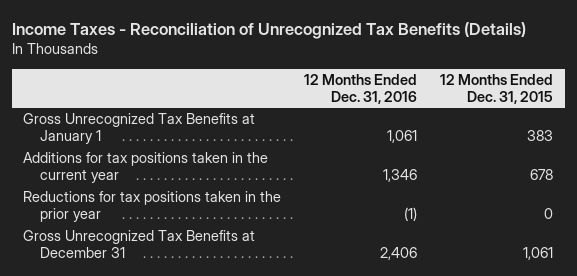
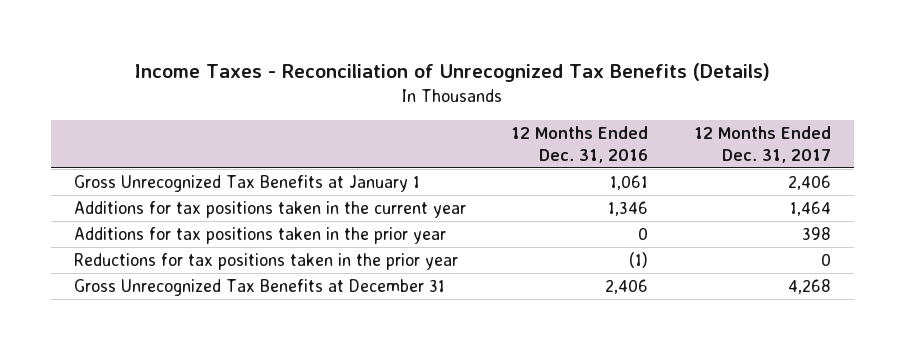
[440,73,554,104] 12 Months Ended Dec. 31, 2015 -> none
none -> [694,125,832,163] 12 Months Ended Dec. 31, 2017
none -> [73,227,446,245] Additions for tax positions taken in the prior year

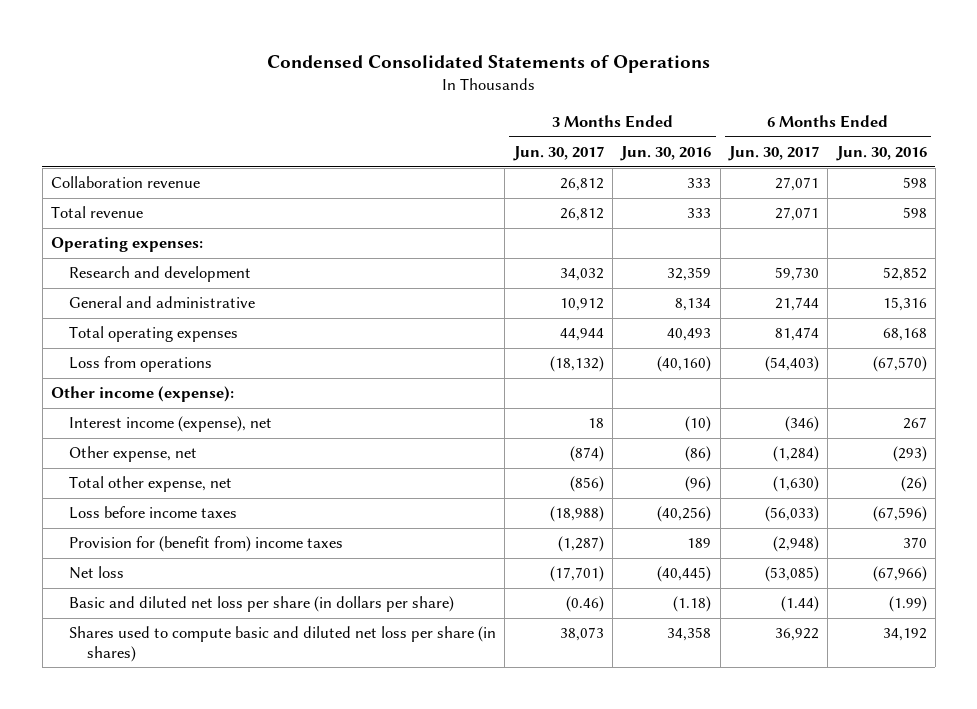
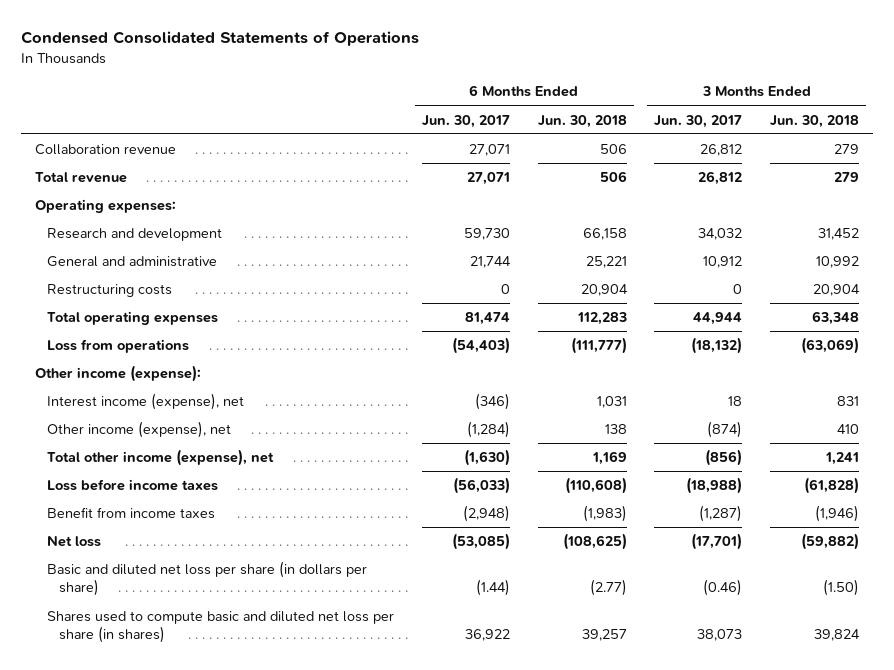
[620,146,712,162] Jun. 30, 2016 -> none
[835,146,927,162] Jun. 30, 2016 -> none
none -> [537,114,627,128] Jun. 30, 2018
none -> [770,114,860,128] Jun. 30, 2018
none -> [47,284,173,298] Restructuring costs
[69,446,198,463] Other expense, net -> [47,421,232,439] Other income (expense), net
[69,476,233,493] Total other expense, net -> [47,449,275,467] Total other income (expense), net
[69,536,344,553] Provision for (benefit from) income taxes -> [47,507,216,520] Benefit from income taxes

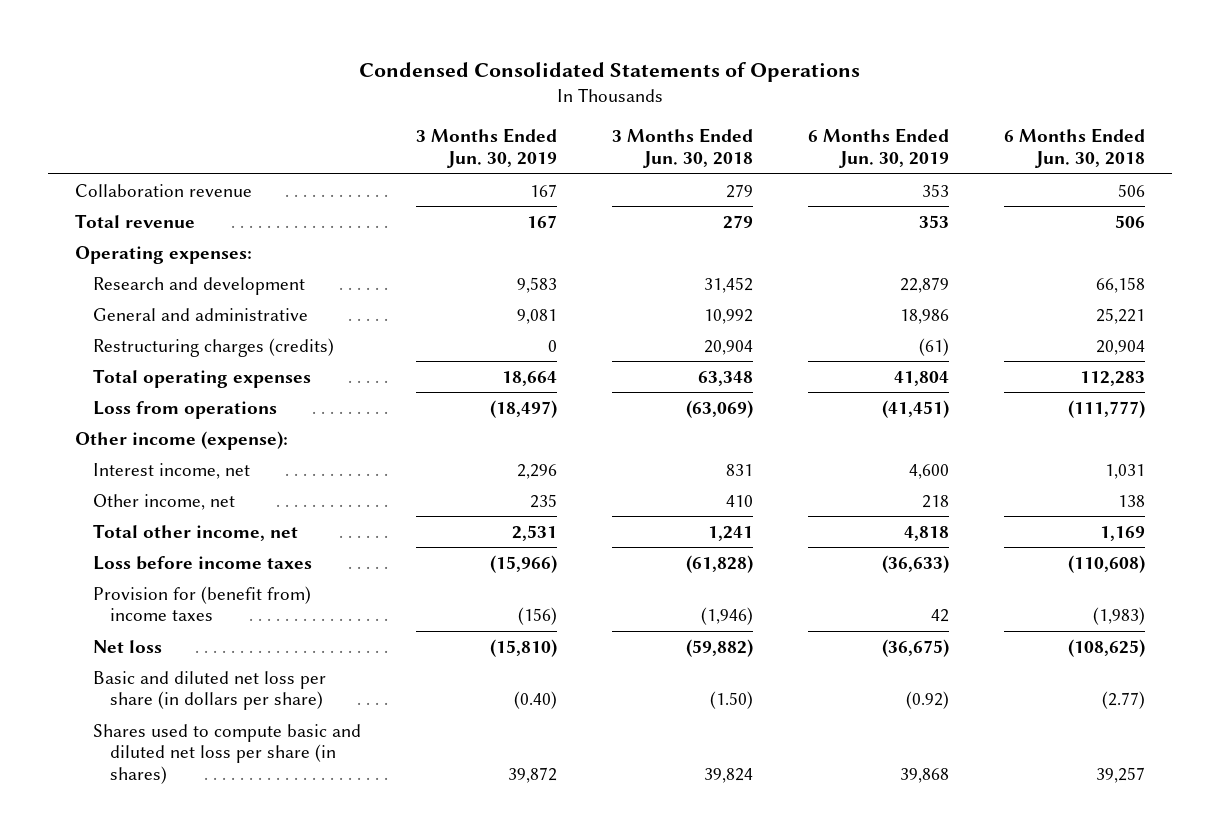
[421,114,510,128] Jun. 30, 2017 -> none
[654,114,743,128] Jun. 30, 2017 -> none
none -> [415,128,557,169] 3 Months Ended Jun. 30, 2019
none -> [807,128,949,169] 6 Months Ended Jun. 30, 2019
[47,284,173,298] Restructuring costs -> [92,337,334,357] Restructuring charges (credits)
[47,393,245,411] Interest income (expense), net -> [92,462,250,479] Interest income, net
[47,421,232,439] Other income (expense), net -> [92,493,235,510] Other income, net
[47,449,275,467] Total other income (expense), net -> [92,523,298,541] Total other income, net
[47,507,216,520] Benefit from income taxes -> [92,585,311,622] Provision for (benefit from) income taxes

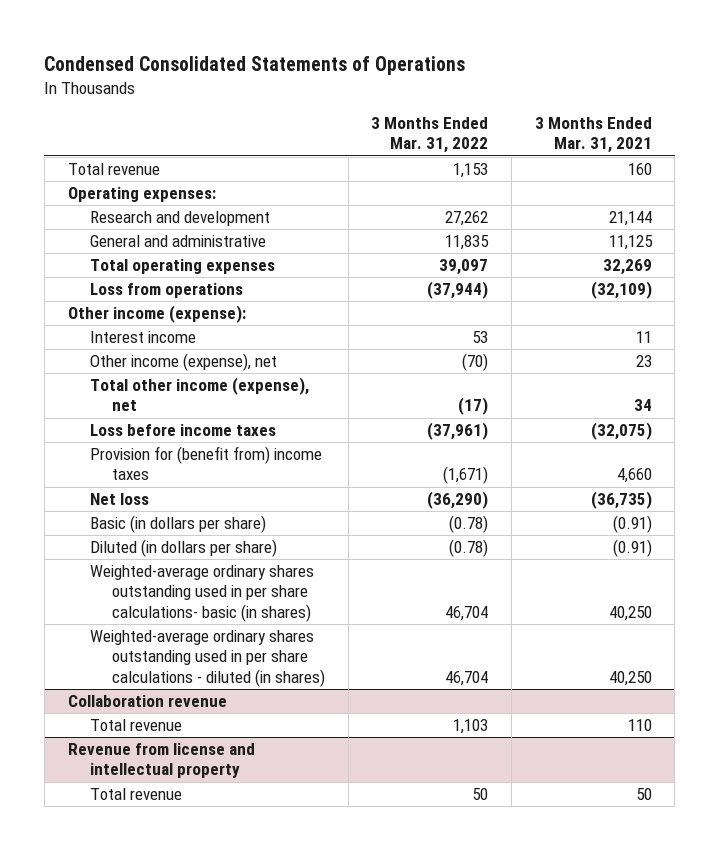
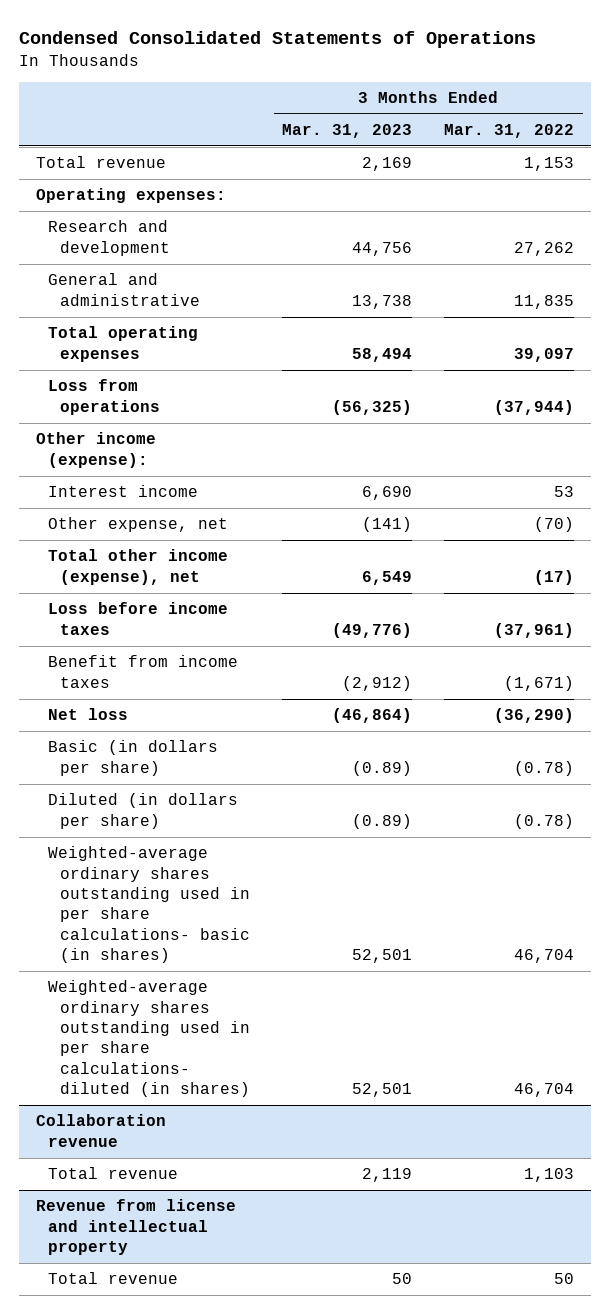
[534,117,652,154] 3 Months Ended Mar. 31, 2021 -> none
none -> [281,124,412,139] Mar. 31, 2023
[89,353,277,372] Other income (expense), net -> [47,517,228,533] Other expense, net
[89,446,322,481] Provision for (benefit from) income taxes -> [47,655,238,688] Benefit from income taxes
[89,630,325,687] Weighted-average ordinary shares outstanding used in per share calculations - diluted (in shares) -> [47,980,250,1098] Weighted-average ordinary shares outstanding used in per share calculations- diluted (in shares)

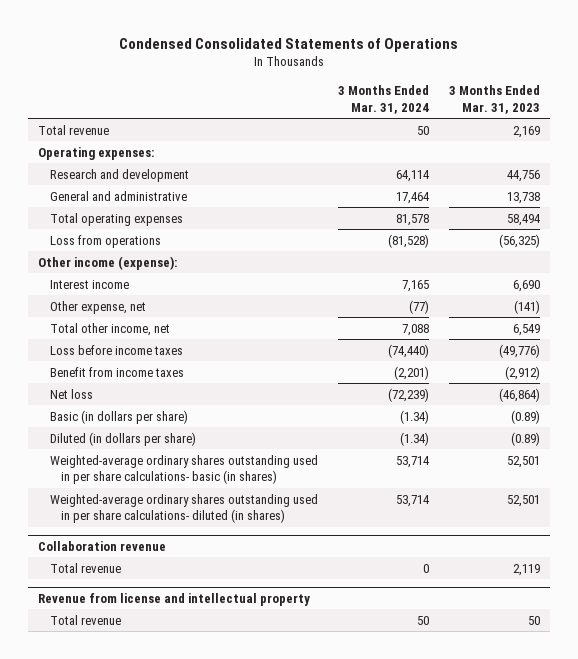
[444,124,575,139] Mar. 31, 2022 -> none
none -> [338,85,430,114] 3 Months Ended Mar. 31, 2024
[47,549,228,585] Total other income (expense), net -> [49,322,170,336] Total other income, net

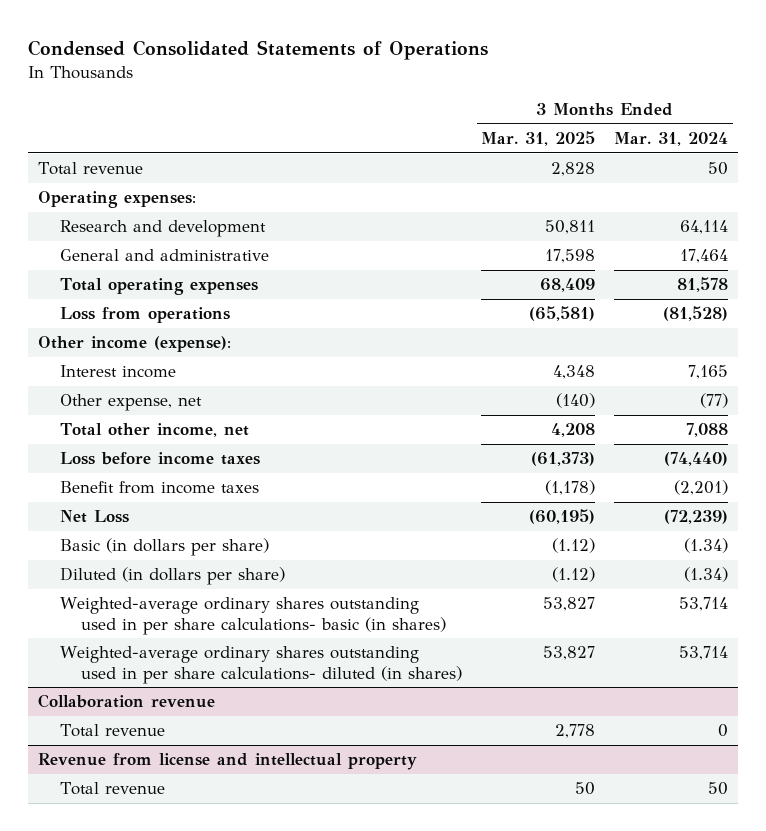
[449,85,541,114] 3 Months Ended Mar. 31, 2023 -> none
none -> [481,131,596,147] Mar. 31, 2025
[49,388,93,399] Net loss -> [59,510,129,524] Net Loss

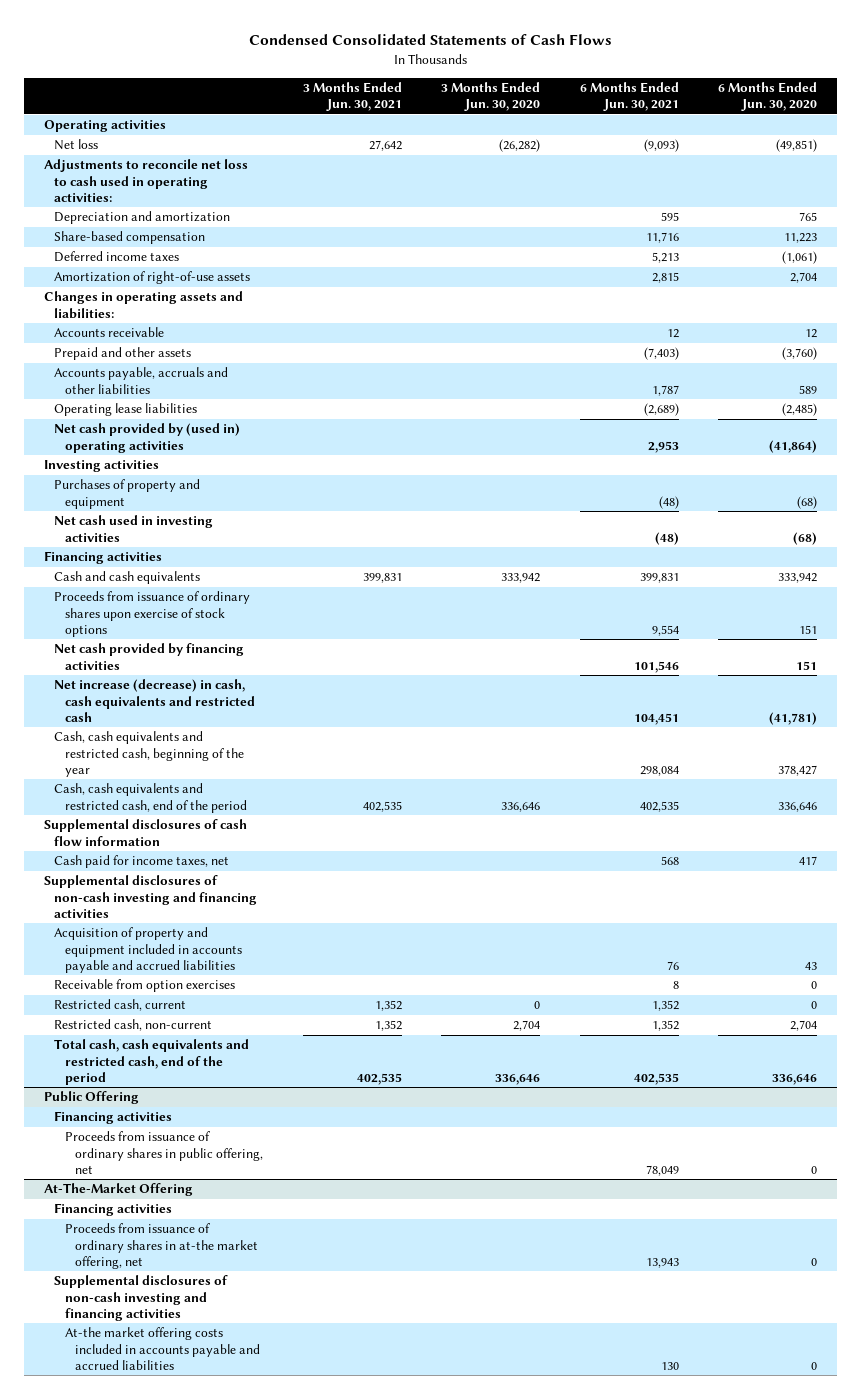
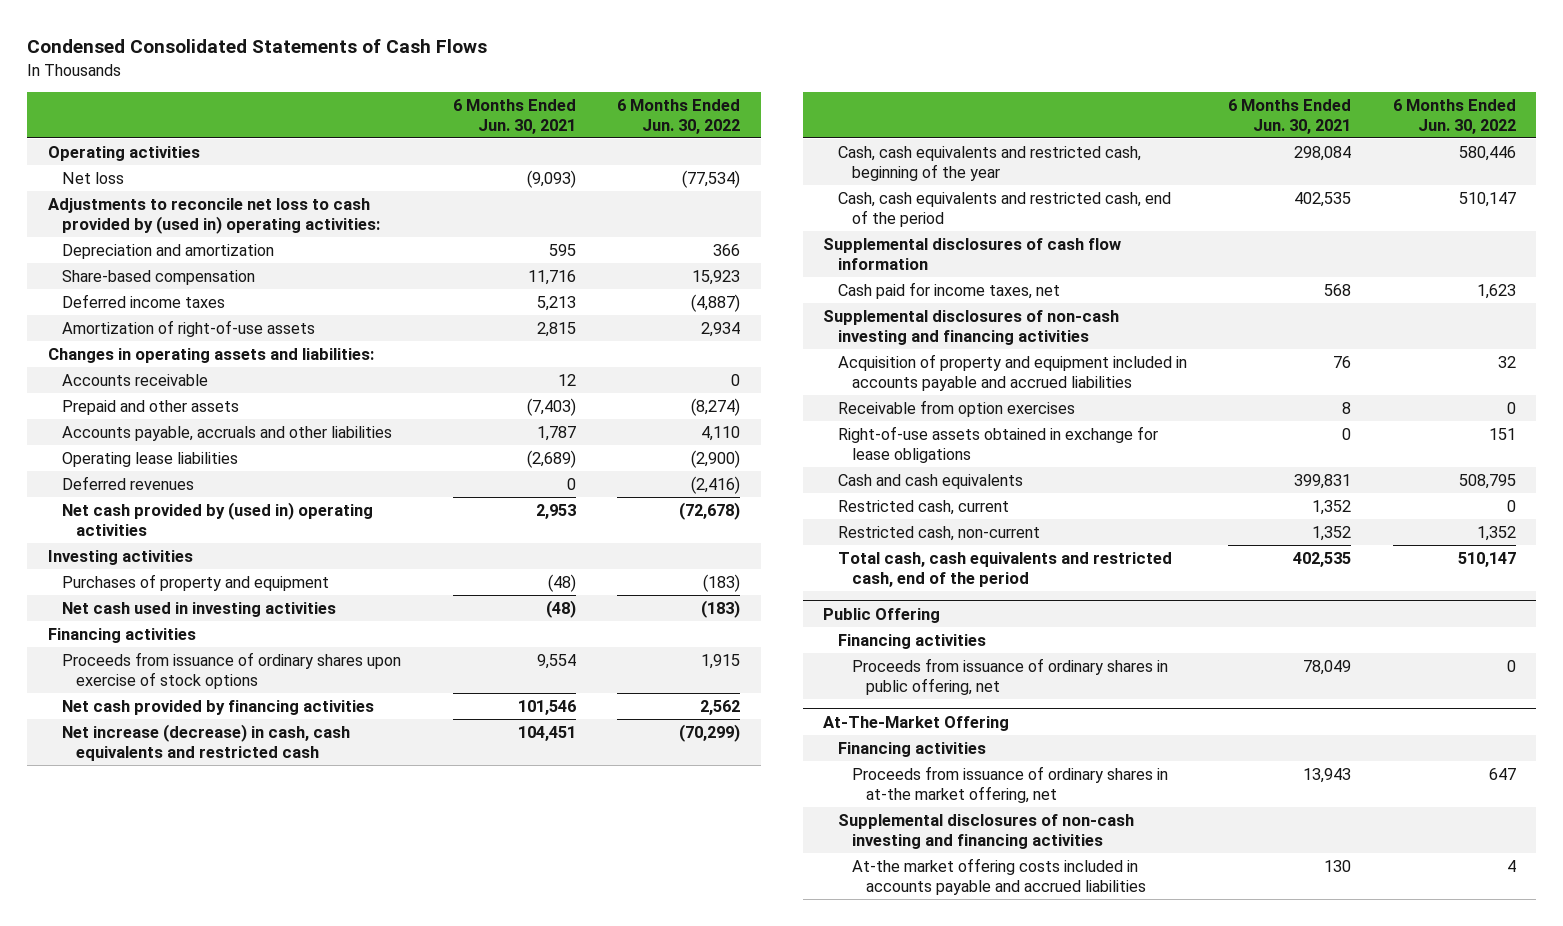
[302,81,402,112] 3 Months Ended Jun. 30, 2021 -> none
[441,81,541,112] 3 Months Ended Jun. 30, 2020 -> none
[718,81,818,112] 6 Months Ended Jun. 30, 2020 -> none
none -> [617,99,741,134] 6 Months Ended Jun. 30, 2022
[43,159,248,202] Adjustments to reconcile net loss to cash used in operating activities: -> [47,197,381,234] Adjustments to reconcile net loss to cash provided by (used in) operating activities:
none -> [62,475,195,490] Deferred revenues
none -> [837,425,1158,463] Right-of-use assets obtained in exchange for lease obligations
[54,571,201,585] Cash and cash equivalents -> [837,473,1023,489] Cash and cash equivalents

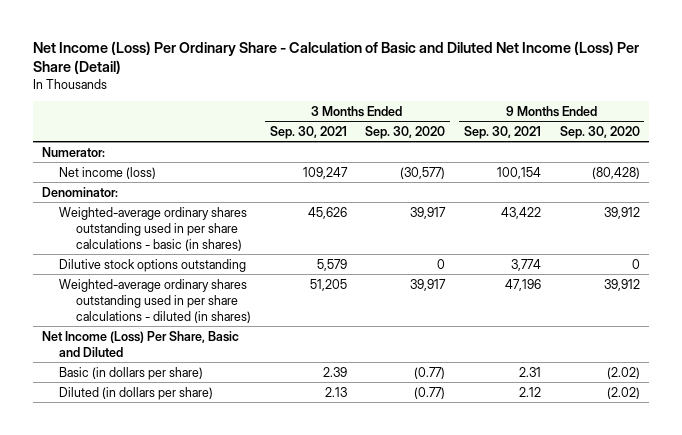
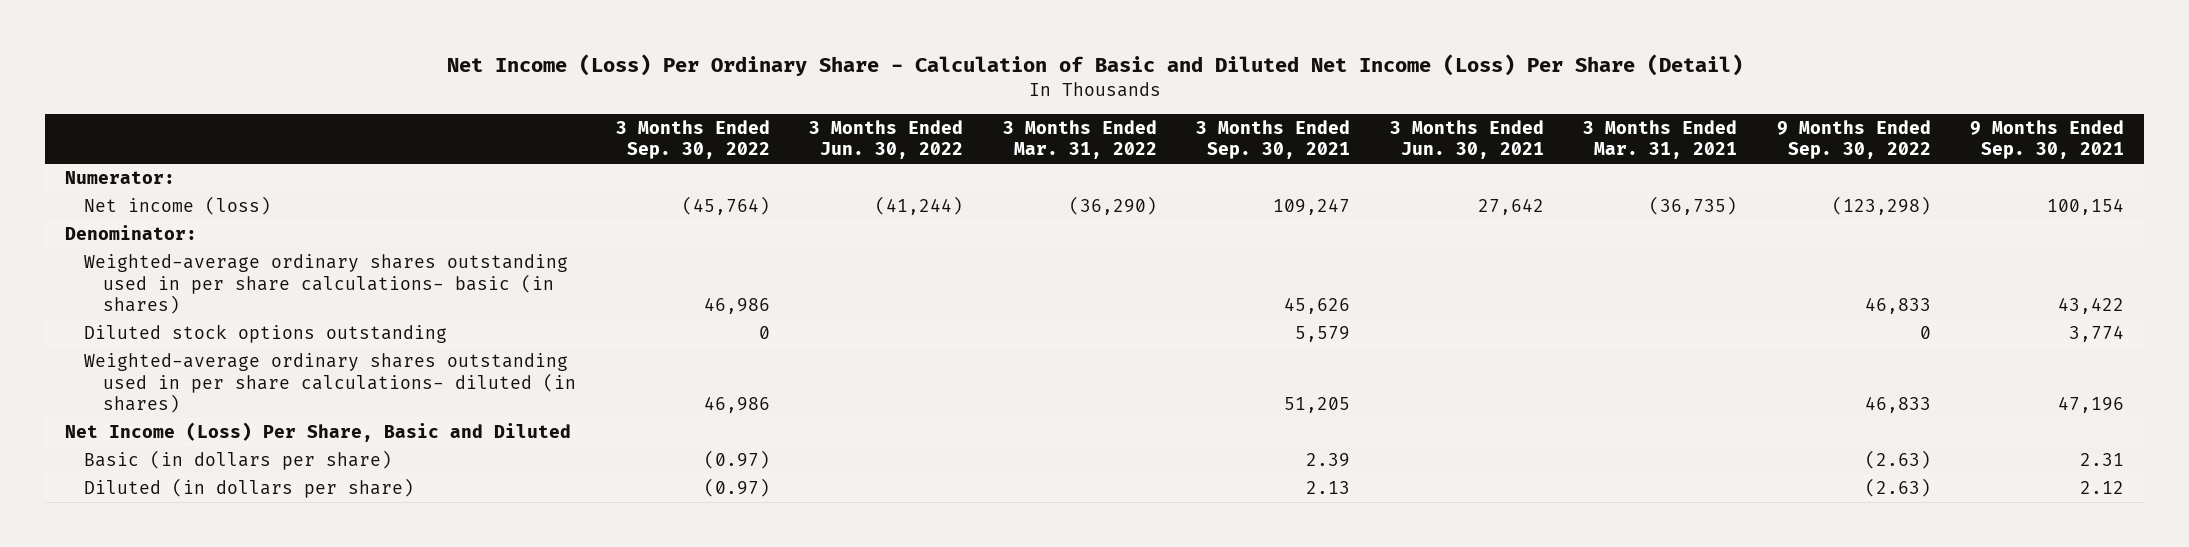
[365,125,446,139] Sep. 30, 2020 -> none
[559,125,640,139] Sep. 30, 2020 -> none
none -> [615,119,770,160] 3 Months Ended Sep. 30, 2022
none -> [809,119,964,160] 3 Months Ended Jun. 30, 2022
none -> [1002,119,1157,160] 3 Months Ended Mar. 31, 2022
none -> [1389,119,1544,160] 3 Months Ended Jun. 30, 2021
none -> [1583,119,1738,160] 3 Months Ended Mar. 31, 2021
none -> [1776,119,1931,160] 9 Months Ended Sep. 30, 2022
[59,206,248,251] Weighted-average ordinary shares outstanding used in per share calculations - basic (in shares) -> [84,254,569,315] Weighted-average ordinary shares outstanding used in per share calculations- basic (in shares)
[59,258,247,272] Dilutive stock options outstanding -> [84,324,448,344] Diluted stock options outstanding
[59,278,251,323] Weighted-average ordinary shares outstanding used in per share calculations - diluted (in shares) -> [84,353,577,414] Weighted-average ordinary shares outstanding used in per share calculations- diluted (in shares)

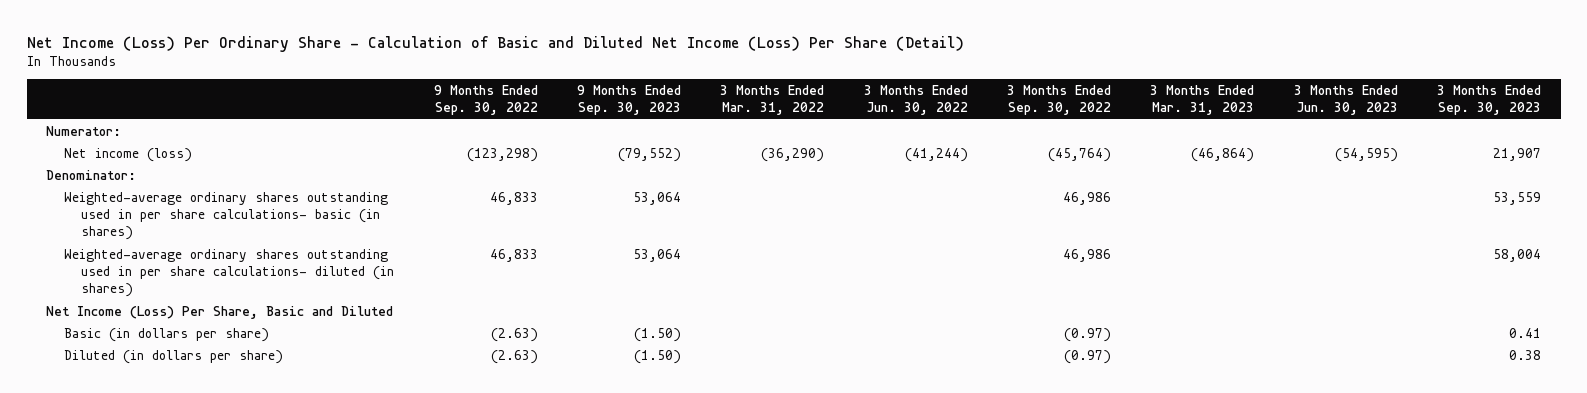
[1196,119,1351,160] 3 Months Ended Sep. 30, 2021 -> none
[1389,119,1544,160] 3 Months Ended Jun. 30, 2021 -> none
[1583,119,1738,160] 3 Months Ended Mar. 31, 2021 -> none
[1970,119,2125,160] 9 Months Ended Sep. 30, 2021 -> none
none -> [577,84,682,116] 9 Months Ended Sep. 30, 2023
none -> [1150,84,1255,116] 3 Months Ended Mar. 31, 2023
none -> [1293,84,1398,116] 3 Months Ended Jun. 30, 2023
none -> [1436,84,1541,116] 3 Months Ended Sep. 30, 2023
[84,324,448,344] Diluted stock options outstanding -> none

